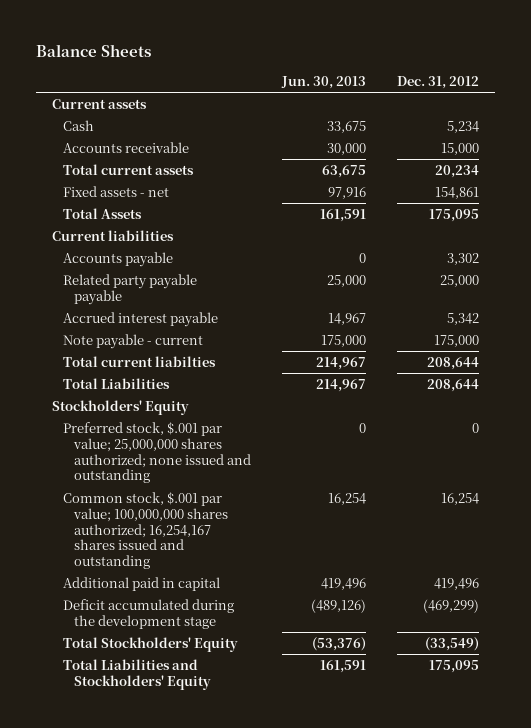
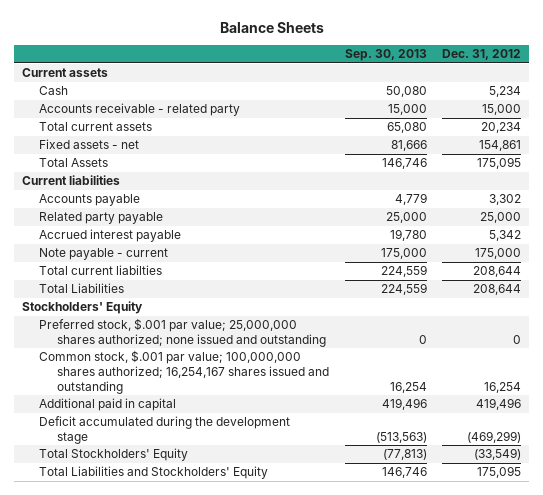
[280,75,366,89] Jun. 30, 2013 -> none
none -> [344,49,427,62] Sep. 30, 2013
[62,141,189,153] Accounts receivable -> [39,103,241,117] Accounts receivable - related party
[62,273,197,305] Related party payable payable -> [39,212,164,225] Related party payable

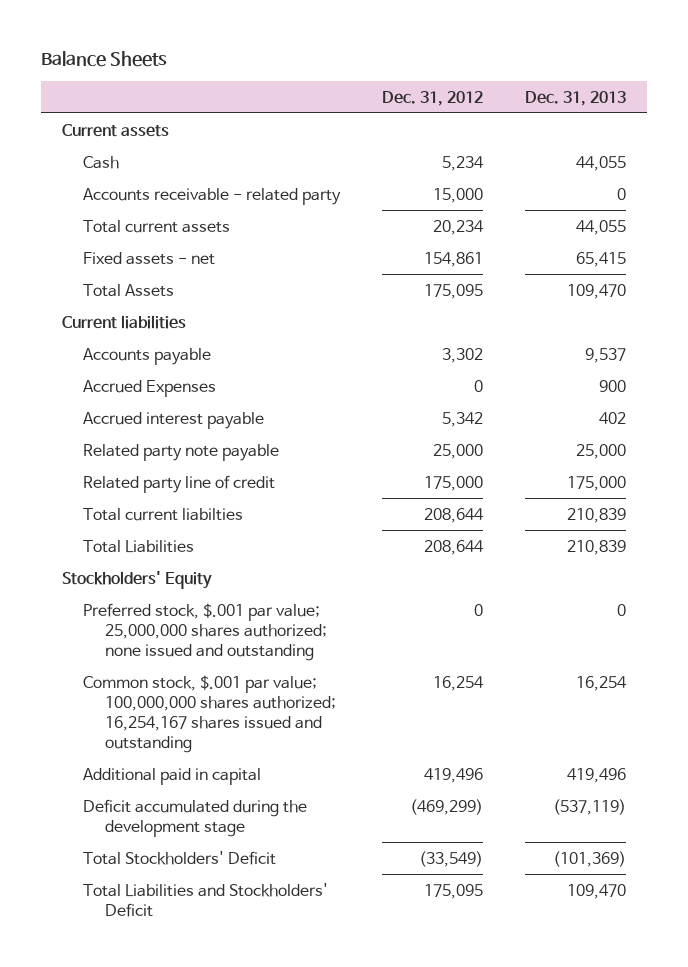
[344,49,427,62] Sep. 30, 2013 -> none
none -> [525,90,627,106] Dec. 31, 2013
[39,212,164,225] Related party payable -> none
none -> [83,379,217,397] Accrued Expenses
none -> [83,443,280,461] Related party note payable
[39,248,169,261] Note payable - current -> [83,474,276,493] Related party line of credit
[39,448,189,462] Total Stockholders' Equity -> [83,850,277,865] Total Stockholders' Deficit
[39,466,269,480] Total Liabilities and Stockholders' Equity -> [83,882,329,917] Total Liabilities and Stockholders' Deficit

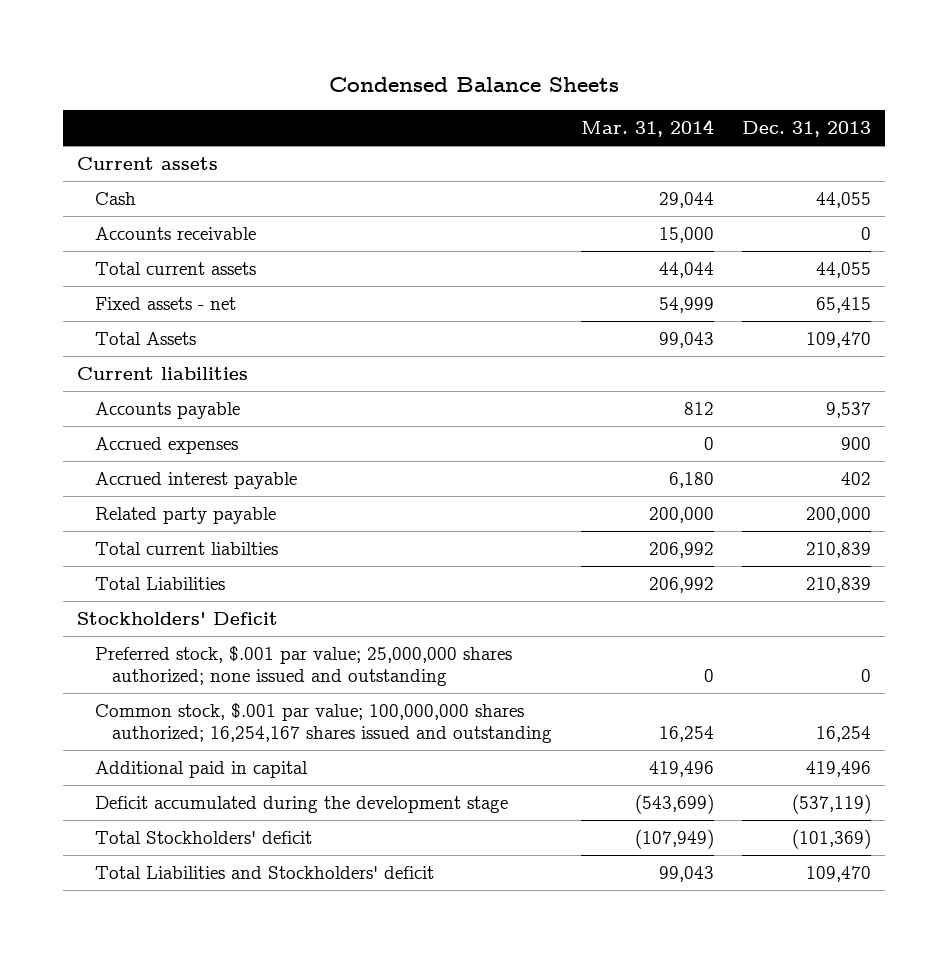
[40,51,167,68] Balance Sheets -> [328,76,619,92] Condensed Balance Sheets
[382,90,484,106] Dec. 31, 2012 -> none
none -> [580,119,714,138] Mar. 31, 2014
[83,187,342,205] Accounts receivable - related party -> [94,226,256,240] Accounts receivable
[83,379,217,397] Accrued Expenses -> [94,436,238,454] Accrued expenses
[83,474,276,493] Related party line of credit -> none
[83,443,280,461] Related party note payable -> [94,506,276,524] Related party payable
[576,443,627,459] 25,000 -> [805,506,871,523] 200,000
[61,570,212,589] Stockholders' Equity -> [77,611,279,625] Stockholders' Deficit
[83,850,277,865] Total Stockholders' Deficit -> [94,830,312,844] Total Stockholders' deficit
[83,882,329,917] Total Liabilities and Stockholders' Deficit -> [94,865,434,879] Total Liabilities and Stockholders' deficit

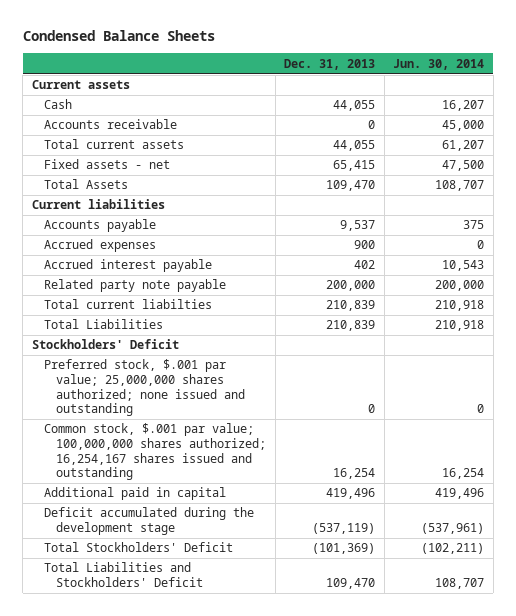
[580,119,714,138] Mar. 31, 2014 -> none
none -> [393,58,485,70] Jun. 30, 2014
[94,506,276,524] Related party payable -> [43,279,226,293] Related party note payable
[94,830,312,844] Total Stockholders' deficit -> [43,542,233,553] Total Stockholders' Deficit
[94,865,434,879] Total Liabilities and Stockholders' deficit -> [43,562,204,588] Total Liabilities and Stockholders' Deficit

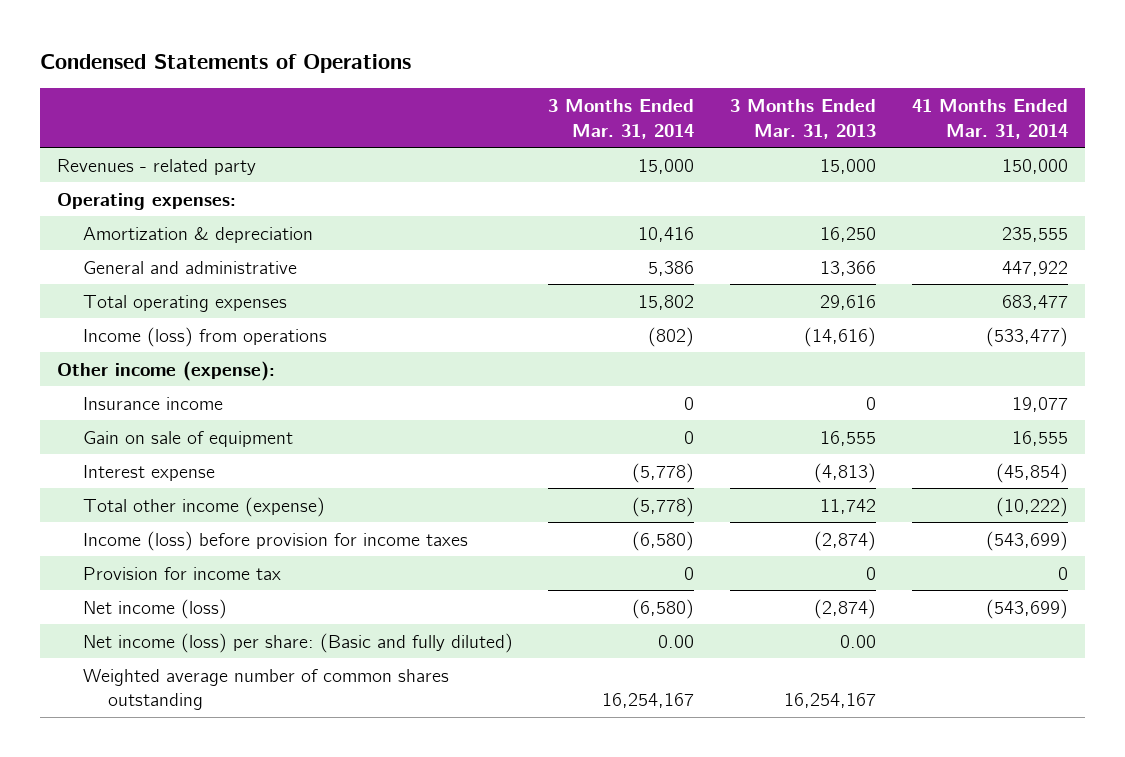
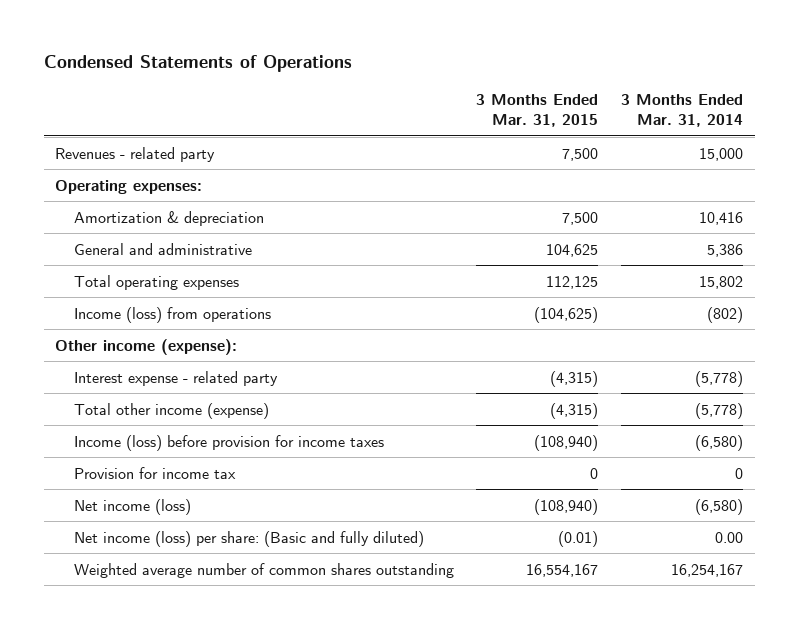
[729,99,876,139] 3 Months Ended Mar. 31, 2013 -> none
[911,99,1068,139] 41 Months Ended Mar. 31, 2014 -> none
none -> [476,93,599,128] 3 Months Ended Mar. 31, 2015
[82,396,223,410] Insurance income -> none
[82,430,293,447] Gain on sale of equipment -> none
[82,464,215,481] Interest expense -> [73,370,278,386] Interest expense - related party

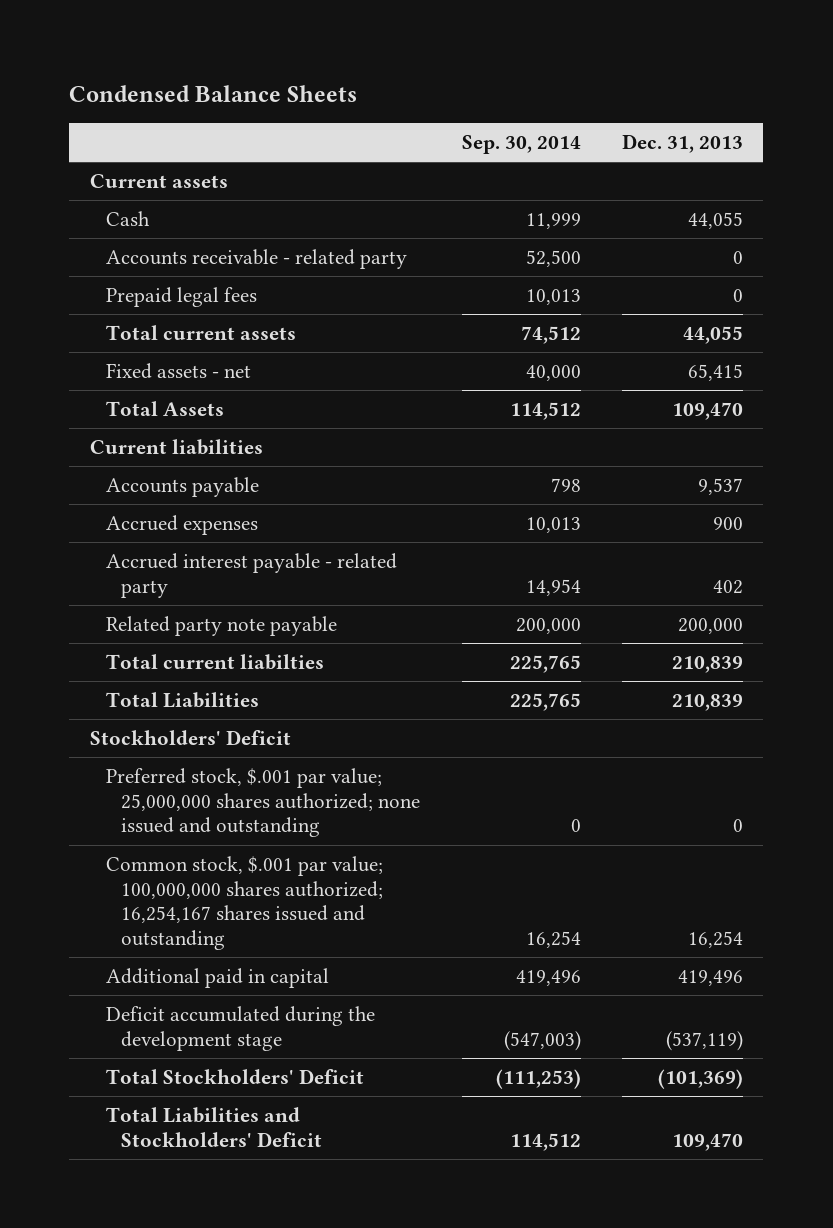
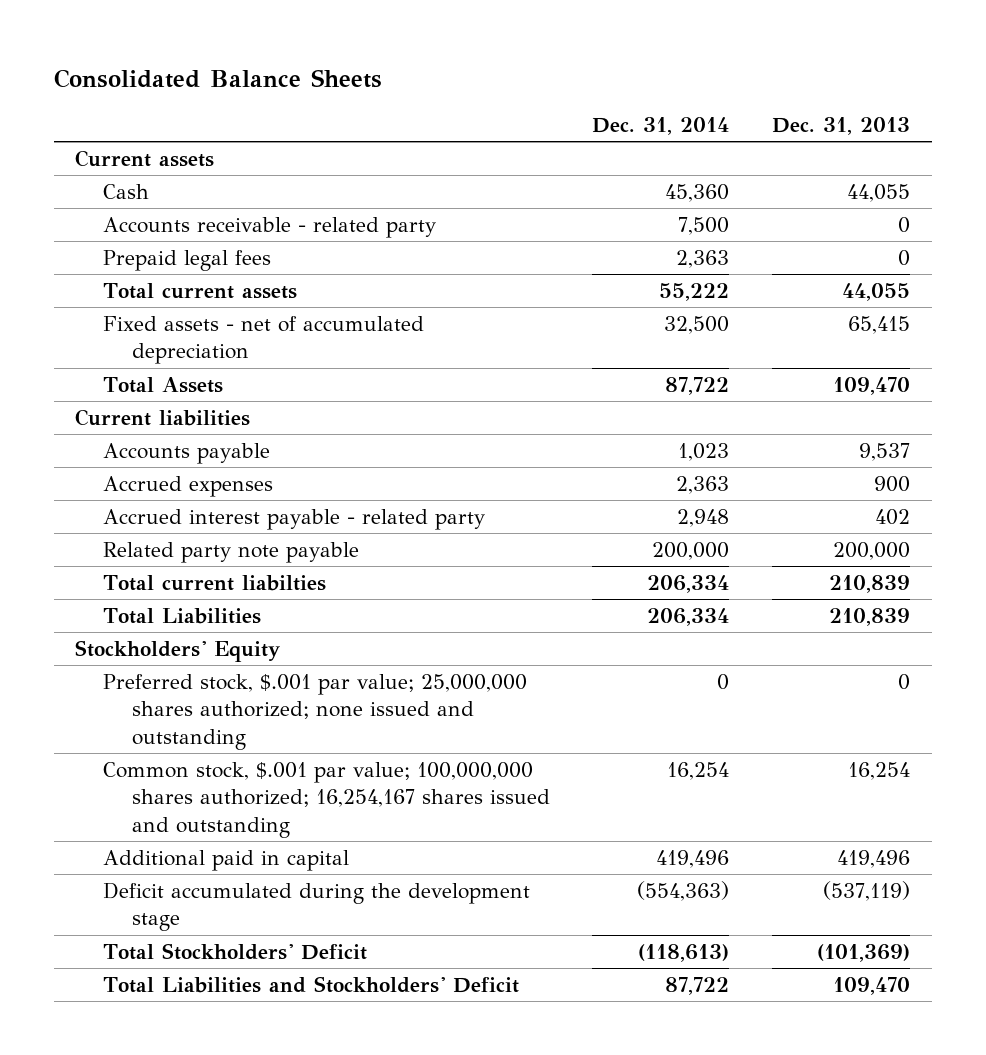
[69,85,358,103] Condensed Balance Sheets -> [54,68,383,88] Consolidated Balance Sheets
[461,134,581,154] Sep. 30, 2014 -> none
none -> [592,116,730,135] Dec. 31, 2014
[105,362,251,379] Fixed assets - net -> [103,315,425,365] Fixed assets - net of accumulated depreciation
[90,729,292,745] Stockholders' Deficit -> [75,639,281,662] Stockholders' Equity

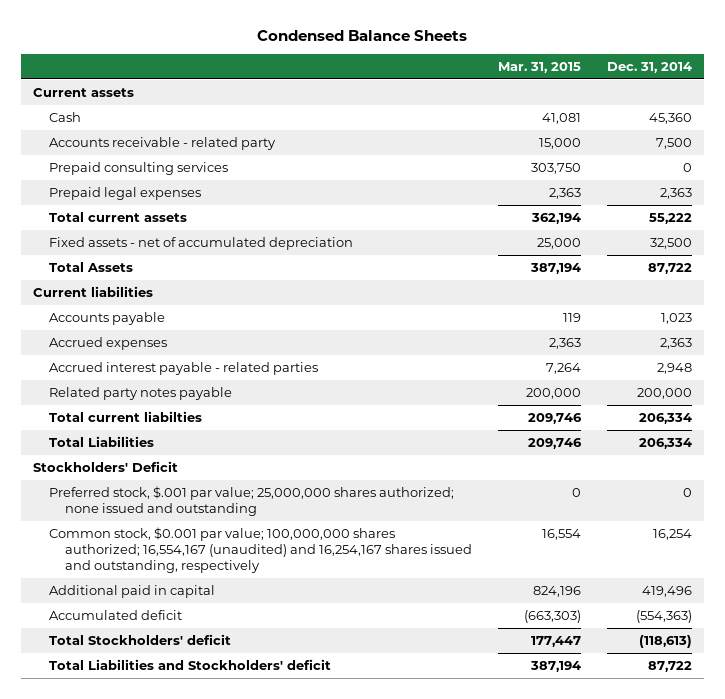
[54,68,383,88] Consolidated Balance Sheets -> [257,29,468,41] Condensed Balance Sheets
[772,116,911,135] Dec. 31, 2013 -> none
none -> [497,61,581,73] Mar. 31, 2015
[103,249,272,271] Prepaid legal fees -> [49,161,229,175] Prepaid consulting services
[676,249,730,268] 2,363 -> [682,162,692,172] 0
none -> [49,186,202,200] Prepaid legal expenses
[103,508,486,530] Accrued interest payable - related party -> [49,361,319,375] Accrued interest payable - related parties
[103,541,360,563] Related party note payable -> [49,386,233,400] Related party notes payable
[75,639,281,662] Stockholders' Equity -> [33,460,179,472] Stockholders' Deficit
[103,761,550,838] Common stock, $.001 par value; 100,000,000 shares authorized; 16,254,167 shares issued and outstanding -> [49,526,473,574] Common stock, $0.001 par value; 100,000,000 shares authorized; 16,554,167 (unaudited) and 16,254,167 shares issued and outstanding, respectively
[103,881,531,932] Deficit accumulated during the development stage -> [49,609,183,620] Accumulated deficit
[103,942,368,960] Total Stockholders' Deficit -> [49,633,232,645] Total Stockholders' deficit
[103,975,520,993] Total Liabilities and Stockholders' Deficit -> [49,658,332,670] Total Liabilities and Stockholders' deficit

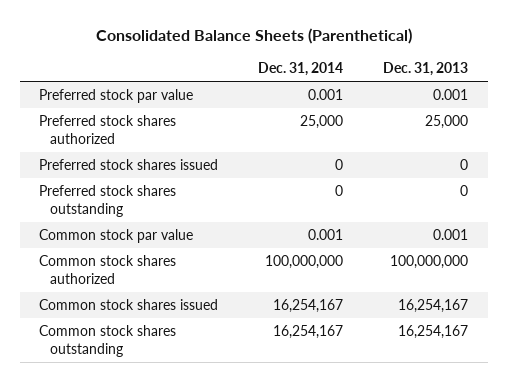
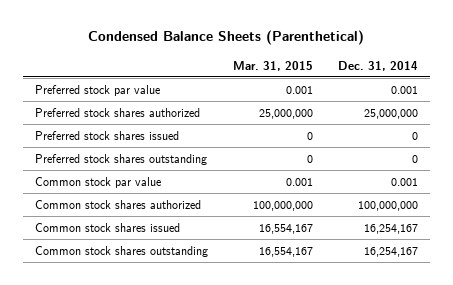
[95,28,412,45] Consolidated Balance Sheets (Parenthetical) -> [88,30,365,46] Condensed Balance Sheets (Parenthetical)
[383,61,469,76] Dec. 31, 2013 -> none
none -> [232,60,313,71] Mar. 31, 2015
[300,115,344,130] 25,000 -> [363,108,418,119] 25,000,000

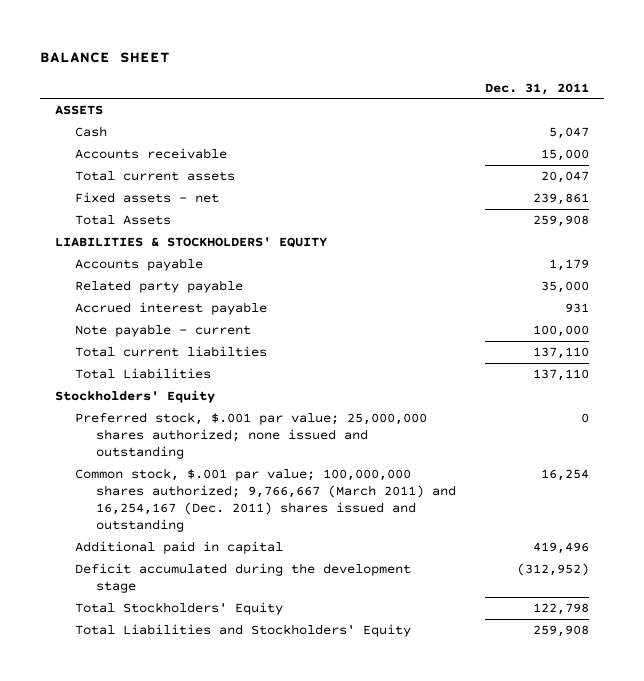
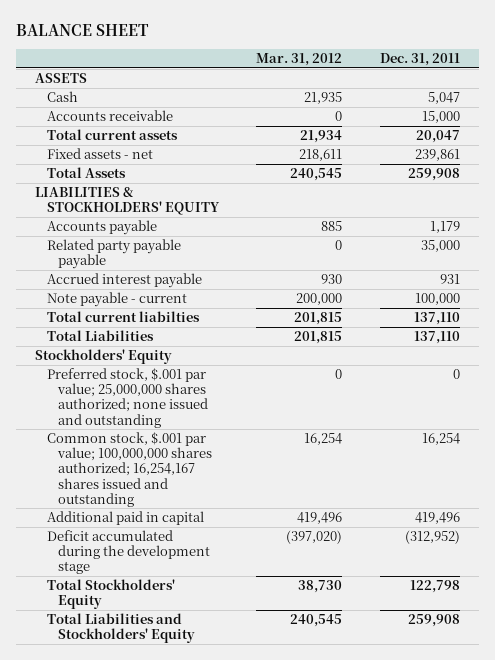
none -> [256,52,343,66] Mar. 31, 2012
[75,280,244,294] Related party payable -> [46,239,181,270] Related party payable payable
[75,468,456,532] Common stock, $.001 par value; 100,000,000 shares authorized; 9,766,667 (March 2011) and 16,254,167 (Dec. 2011) shares issued and outstanding -> [46,432,213,507] Common stock, $.001 par value; 100,000,000 shares authorized; 16,254,167 shares issued and outstanding

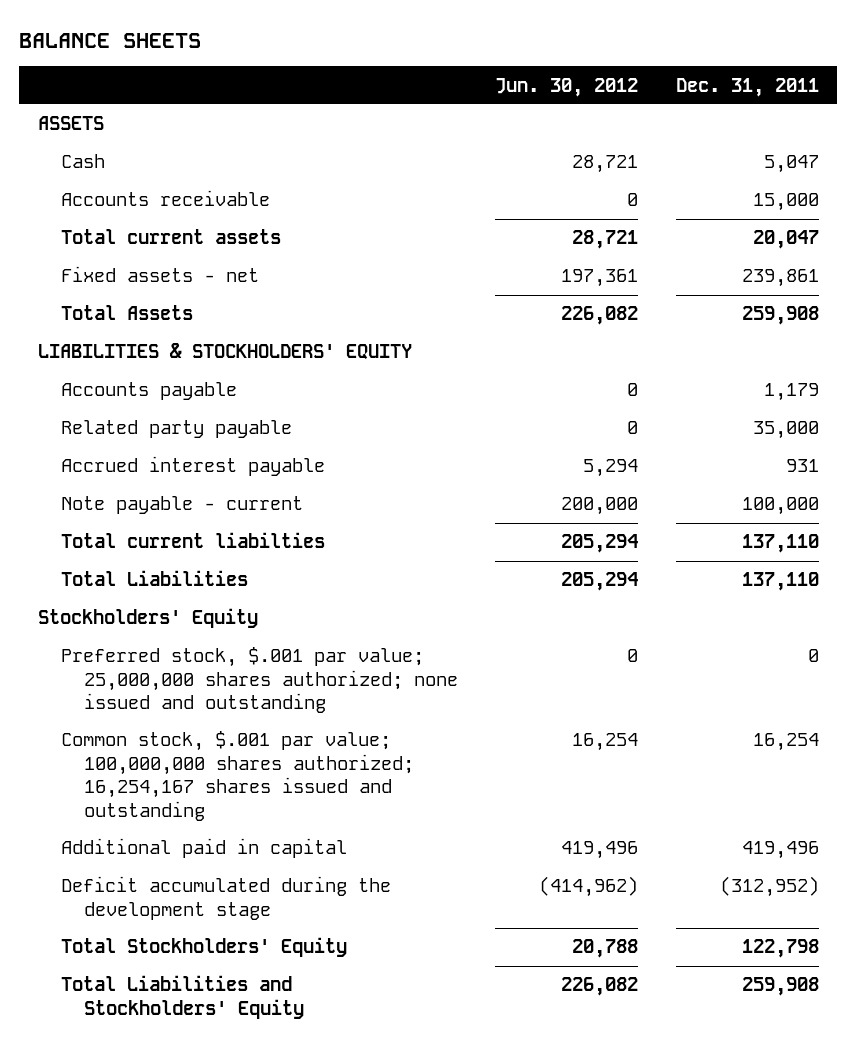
[15,23,149,36] BALANCE SHEET -> [19,32,202,48] BALANCE SHEETS
[256,52,343,66] Mar. 31, 2012 -> none
none -> [495,77,639,97] Jun. 30, 2012
[46,239,181,270] Related party payable payable -> [60,420,292,439] Related party payable

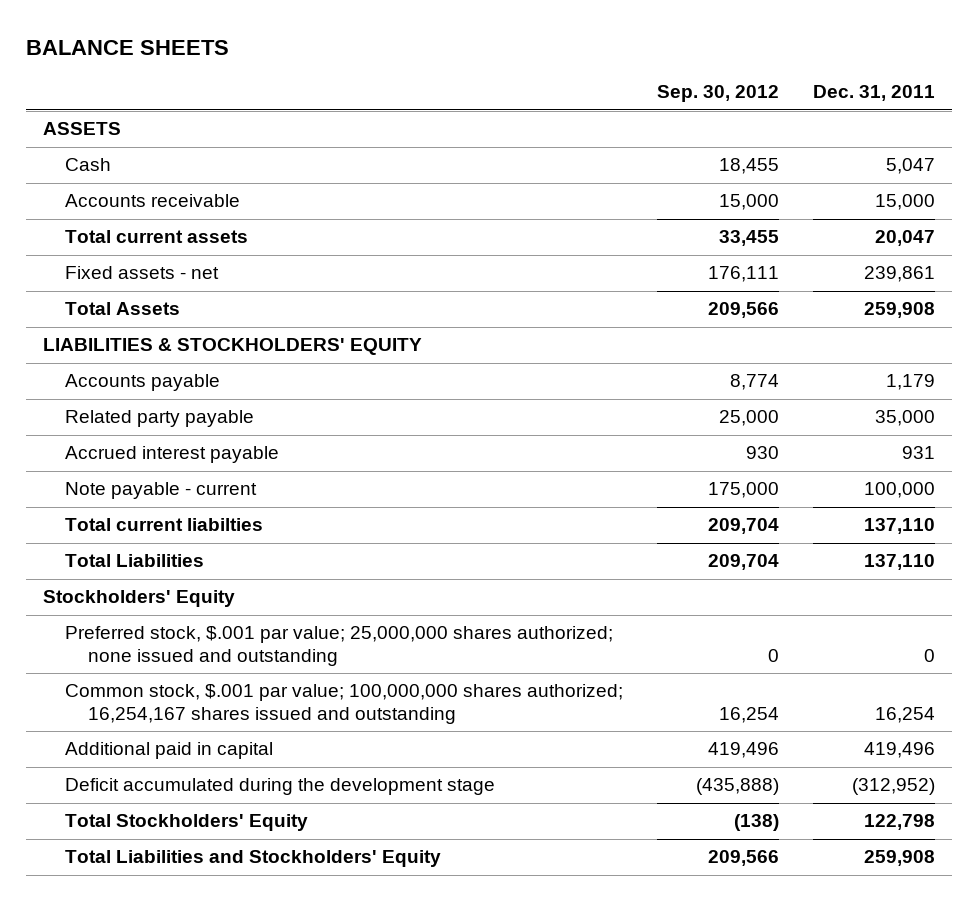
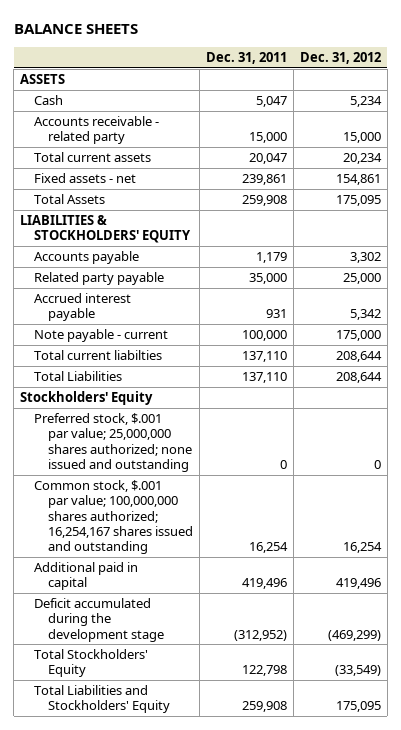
[657,85,780,103] Sep. 30, 2012 -> none
none -> [299,51,381,64] Dec. 31, 2012
[65,194,241,208] Accounts receivable -> [34,116,160,145] Accounts receivable - related party

